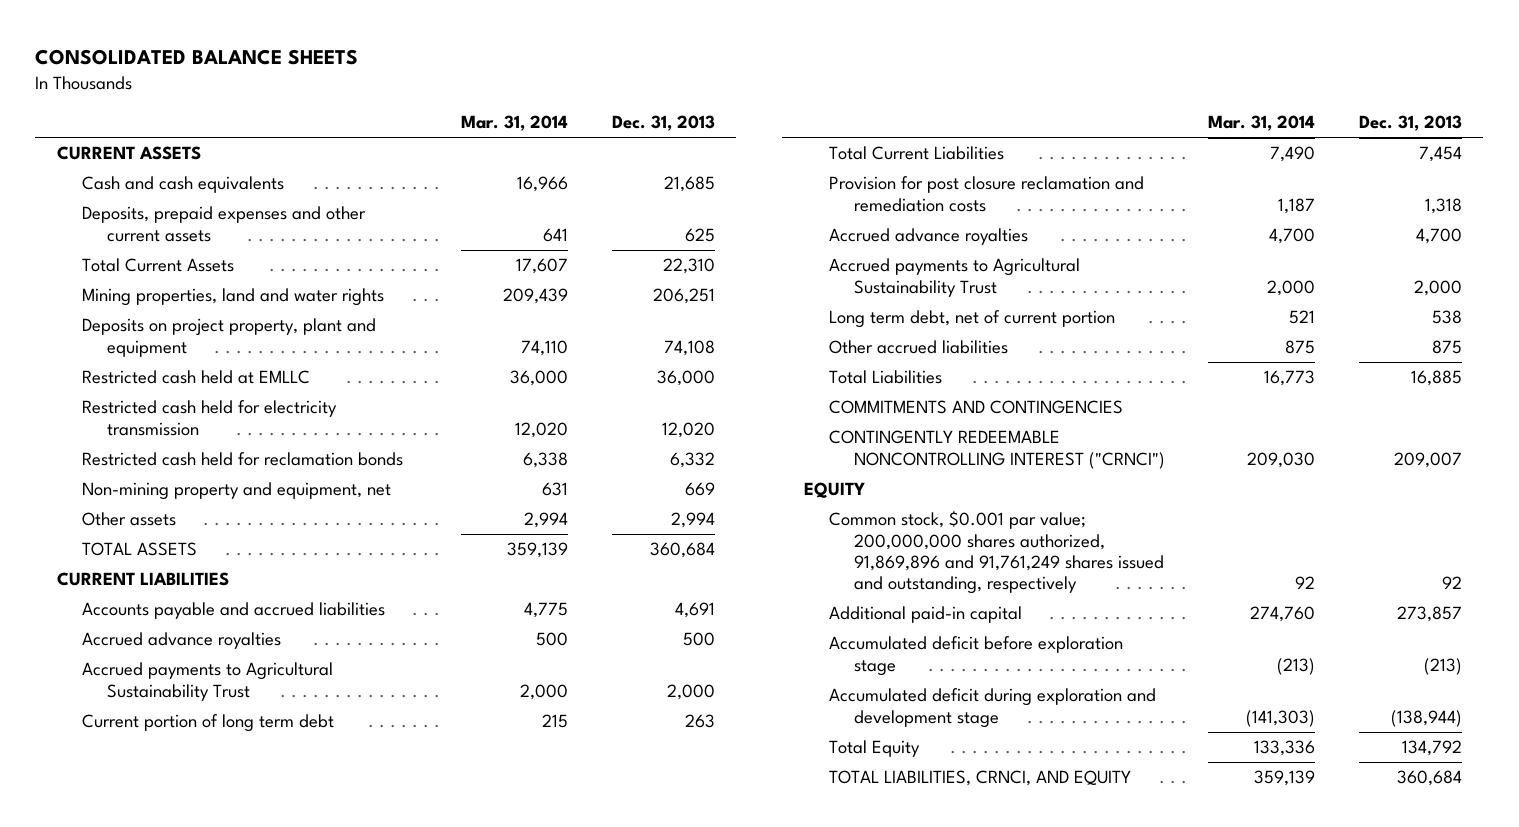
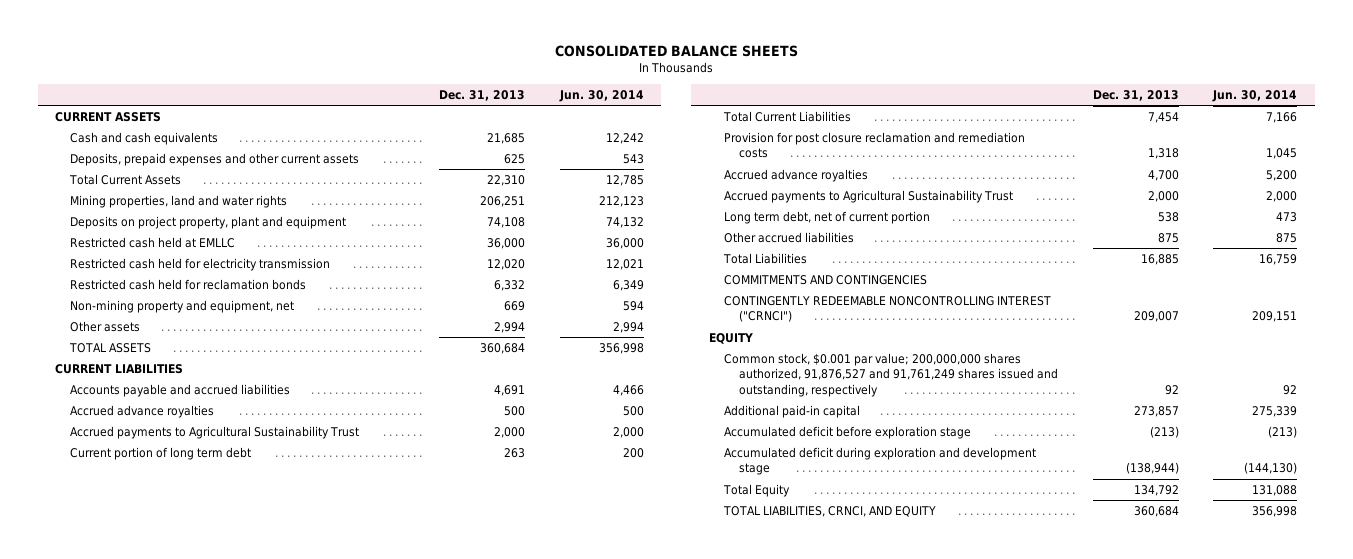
[461,115,569,132] Mar. 31, 2014 -> none
none -> [558,90,644,103] Jun. 30, 2014
[828,510,1164,595] Common stock, $0.001 par value; 200,000,000 shares authorized, 91,869,896 and 91,761,249 shares issued and outstanding, respectively -> [723,353,1058,397] Common stock, $0.001 par value; 200,000,000 shares authorized, 91,876,527 and 91,761,249 shares issued and outstanding, respectively

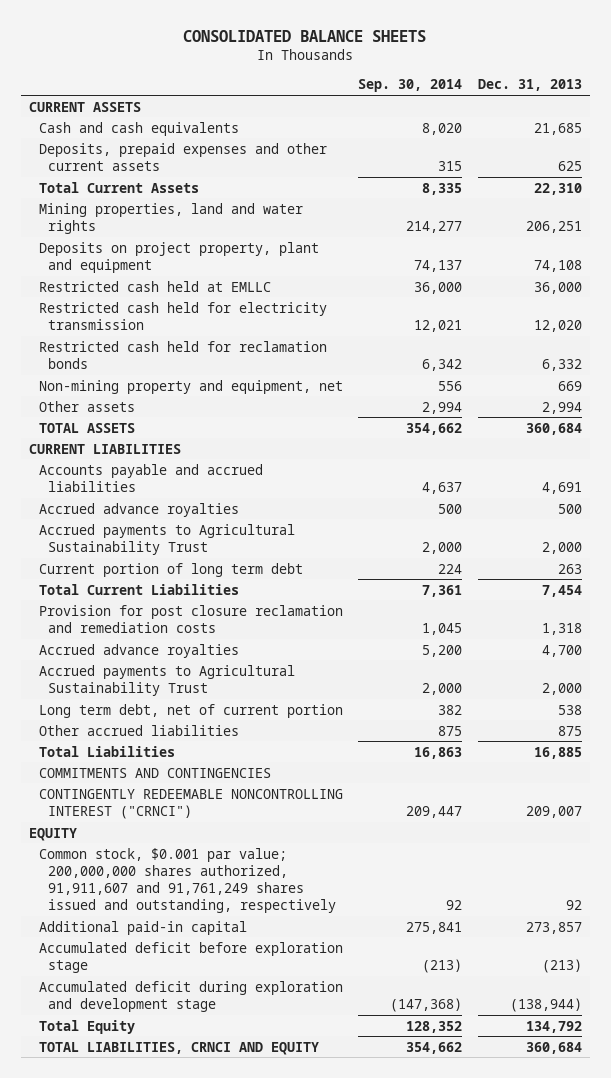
[558,90,644,103] Jun. 30, 2014 -> none
none -> [358,79,463,93] Sep. 30, 2014
[723,353,1058,397] Common stock, $0.001 par value; 200,000,000 shares authorized, 91,876,527 and 91,761,249 shares issued and outstanding, respectively -> [38,847,337,914] Common stock, $0.001 par value; 200,000,000 shares authorized, 91,911,607 and 91,761,249 shares issued and outstanding, respectively
[722,506,936,518] TOTAL LIABILITIES, CRNCI, AND EQUITY -> [38,1041,319,1055] TOTAL LIABILITIES, CRNCI AND EQUITY

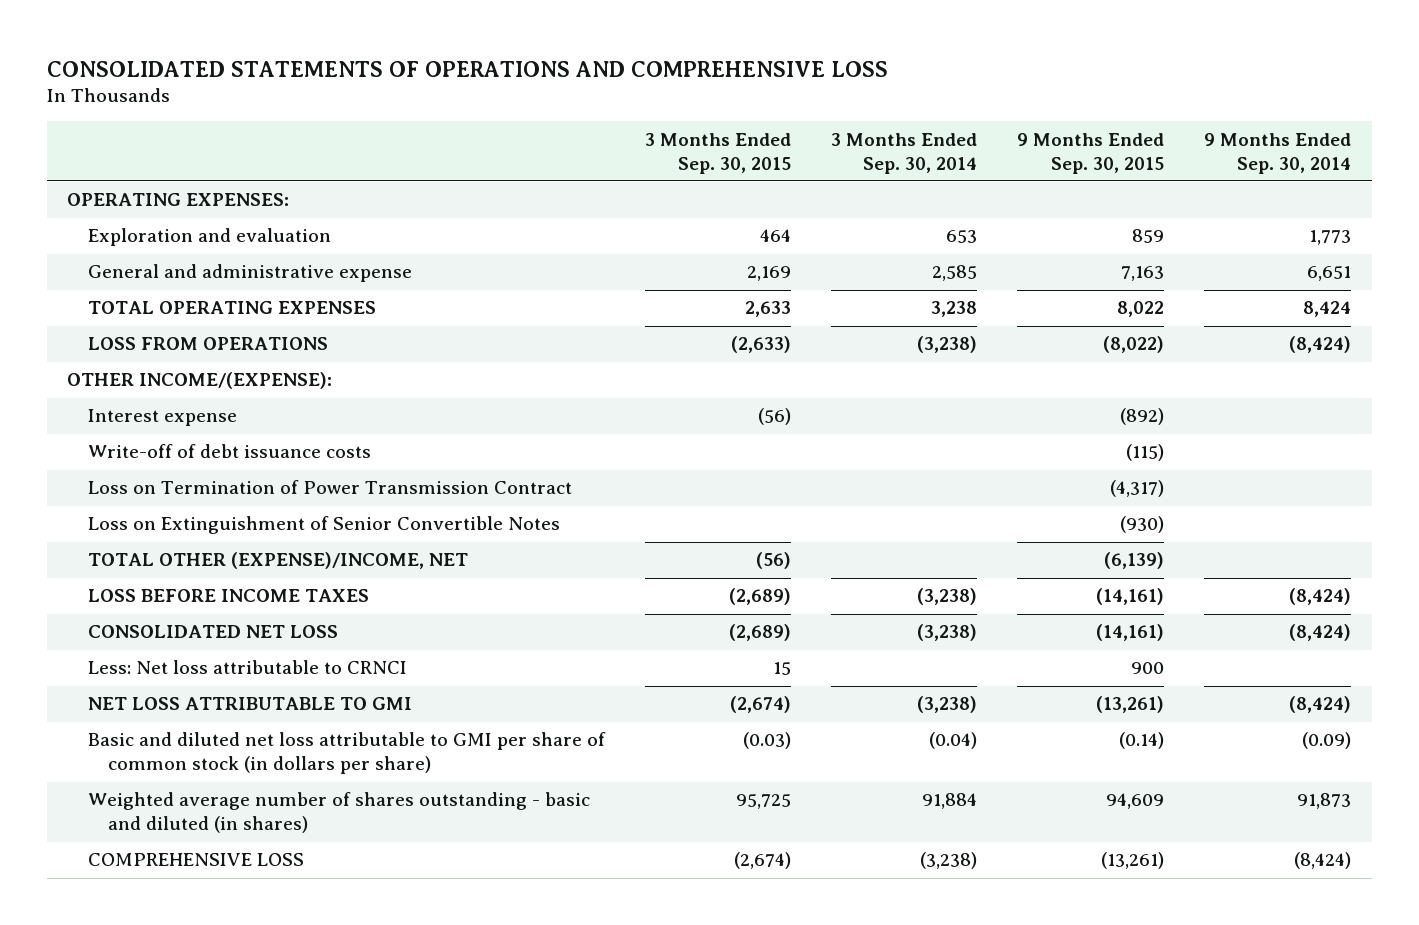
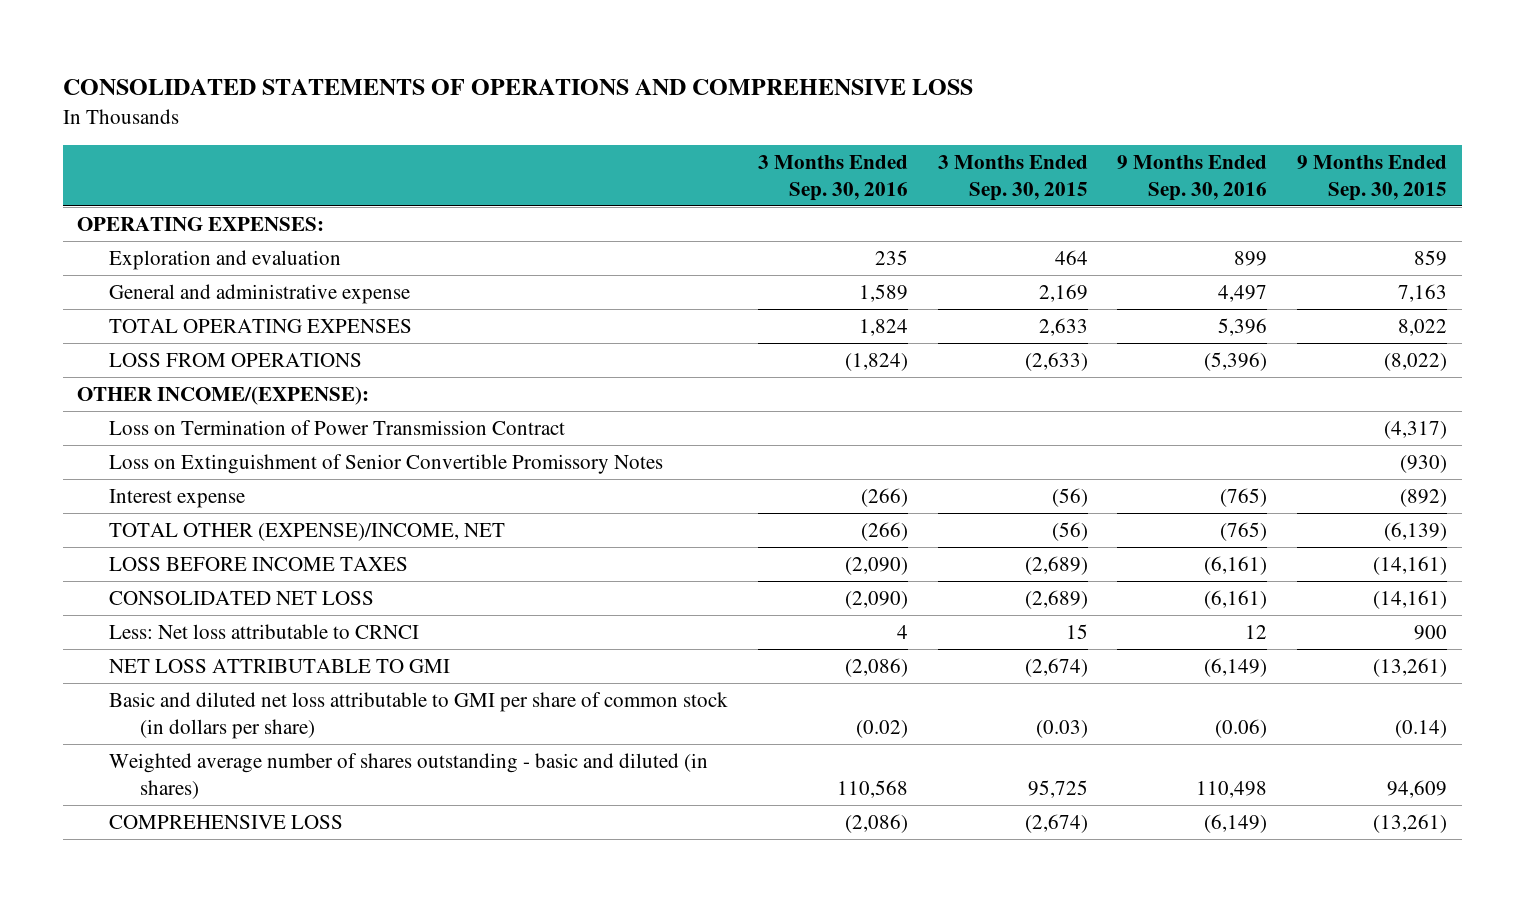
[831,132,978,174] 3 Months Ended Sep. 30, 2014 -> none
[1204,132,1352,174] 9 Months Ended Sep. 30, 2014 -> none
none -> [757,154,908,201] 3 Months Ended Sep. 30, 2016
none -> [1117,154,1268,201] 9 Months Ended Sep. 30, 2016
[87,444,371,459] Write-off of debt issuance costs -> none
[87,516,560,535] Loss on Extinguishment of Senior Convertible Notes -> [108,454,663,475] Loss on Extinguishment of Senior Convertible Promissory Notes
[87,409,237,427] Interest expense -> [108,489,245,509] Interest expense

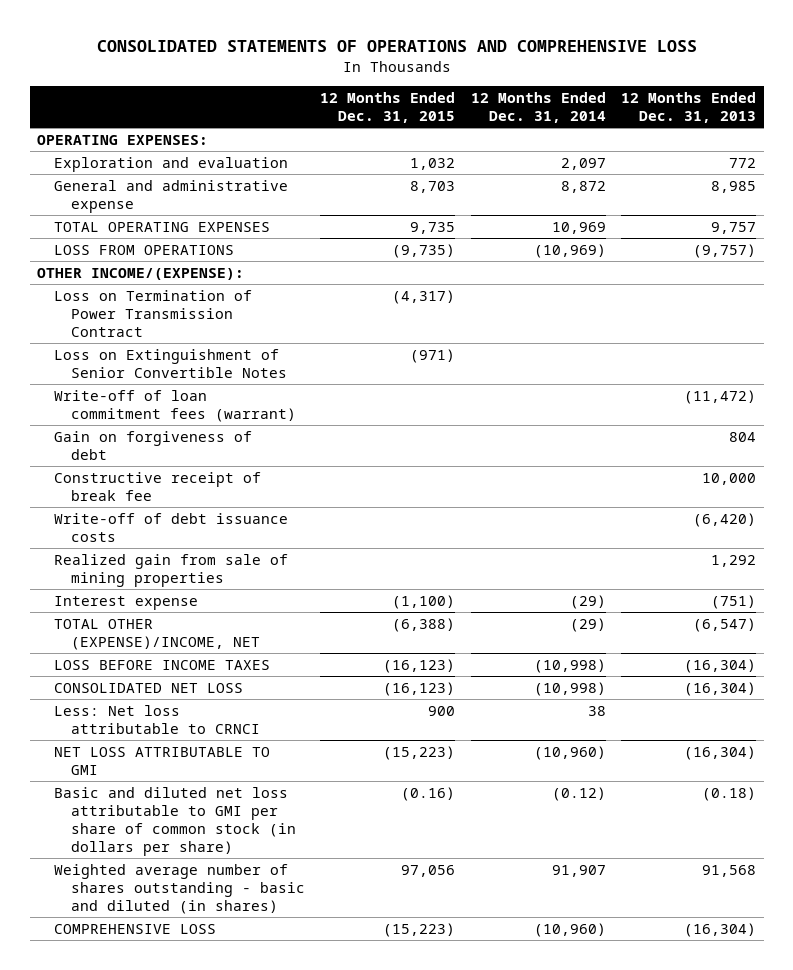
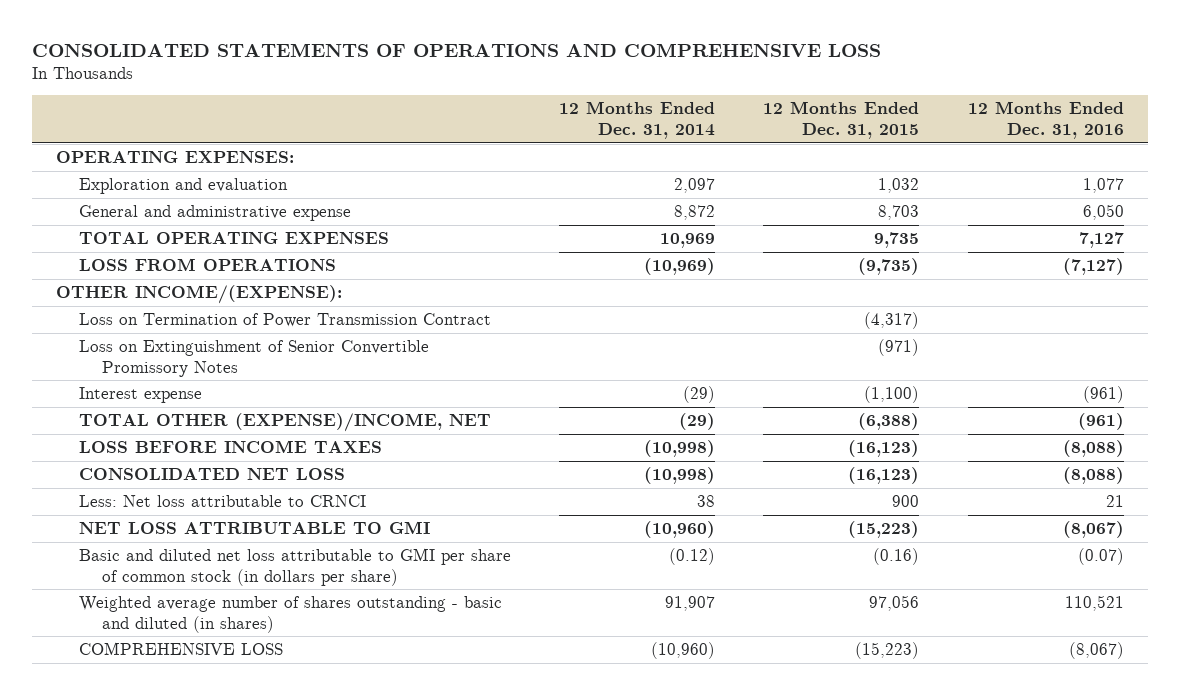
[621,91,757,124] 12 Months Ended Dec. 31, 2013 -> none
none -> [967,101,1124,139] 12 Months Ended Dec. 31, 2016
[53,389,296,422] Write-off of loan commitment fees (warrant) -> none
[53,430,252,460] Gain on forgiveness of debt -> none
[53,471,261,501] Constructive receipt of break fee -> none
[53,512,288,542] Write-off of debt issuance costs -> none
[53,553,288,587] Realized gain from sale of mining properties -> none
[53,348,287,378] Loss on Extinguishment of Senior Convertible Notes -> [78,340,429,377] Loss on Extinguishment of Senior Convertible Promissory Notes

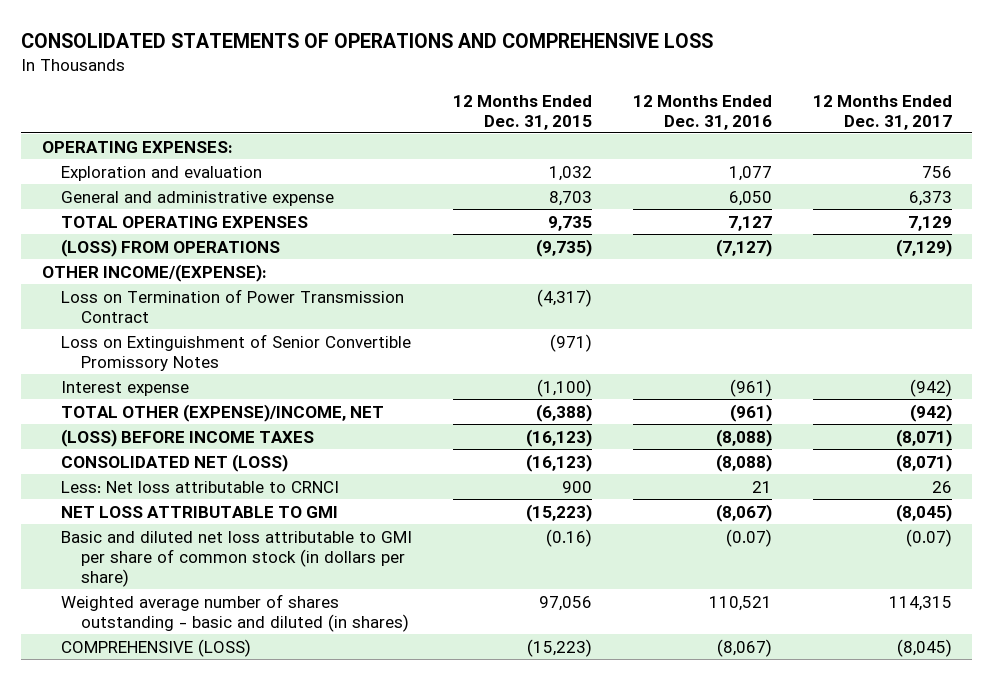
[558,101,715,139] 12 Months Ended Dec. 31, 2014 -> none
none -> [813,94,953,130] 12 Months Ended Dec. 31, 2017
[78,258,336,272] LOSS FROM OPERATIONS -> [61,238,281,257] (LOSS) FROM OPERATIONS
[78,440,382,454] LOSS BEFORE INCOME TAXES -> [61,428,315,447] (LOSS) BEFORE INCOME TAXES
[78,468,345,481] CONSOLIDATED NET LOSS -> [61,453,289,472] CONSOLIDATED NET (LOSS)
[78,642,283,656] COMPREHENSIVE LOSS -> [61,638,252,657] COMPREHENSIVE (LOSS)

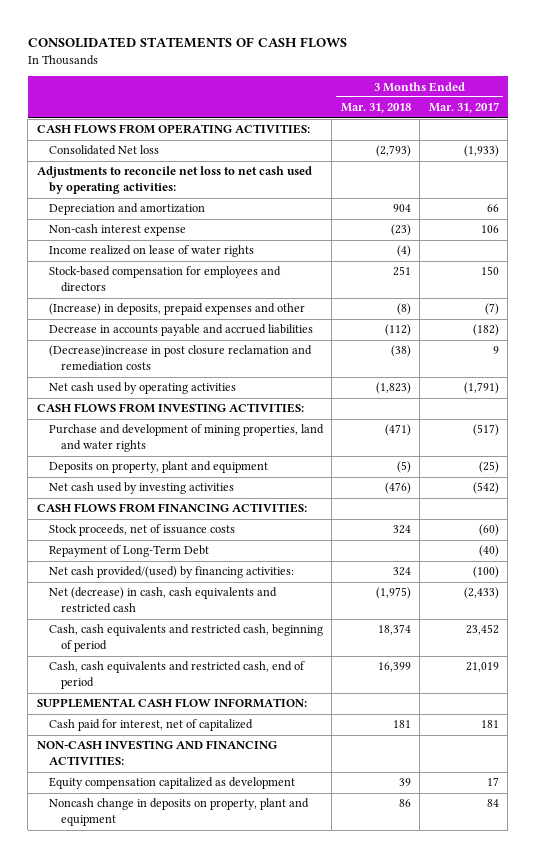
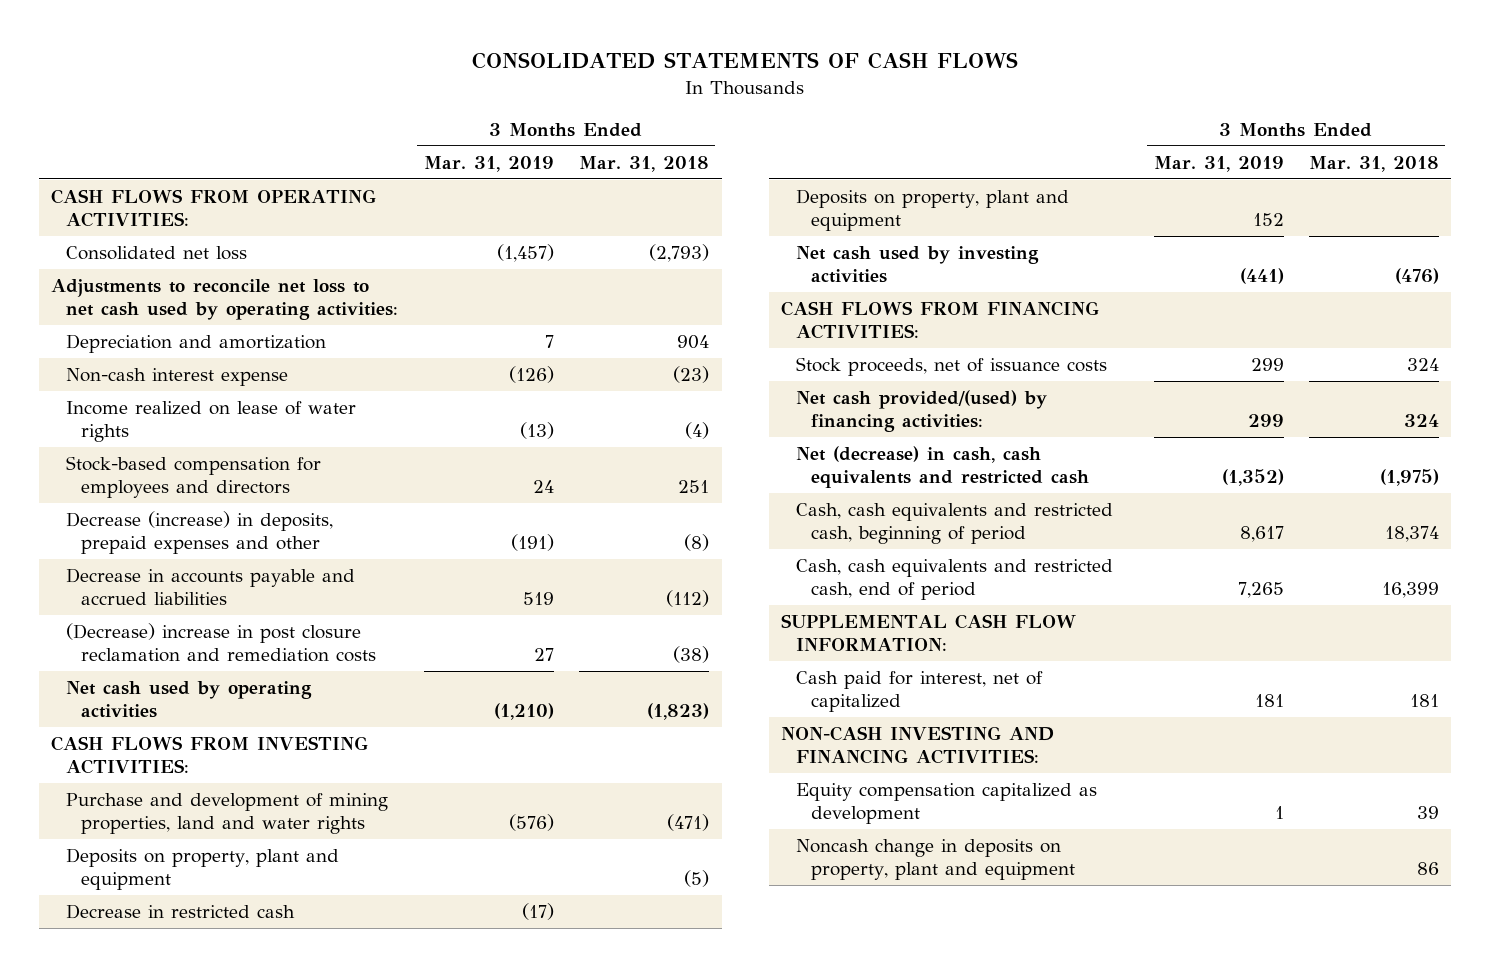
[428,102,499,114] Mar. 31, 2017 -> none
none -> [423,155,554,172] Mar. 31, 2019
[48,145,159,156] Consolidated Net loss -> [66,246,248,261] Consolidated net loss
[48,303,305,316] (Increase) in deposits, prepaid expenses and other -> [66,511,334,554] Decrease (increase) in deposits, prepaid expenses and other
[48,345,312,372] (Decrease)increase in post closure reclamation and remediation costs -> [66,623,376,662] (Decrease) increase in post closure reclamation and remediation costs
none -> [66,904,296,920] Decrease in restricted cash
none -> [796,189,1070,231] Deposits on property, plant and equipment
[48,545,209,558] Repayment of Long-Term Debt -> none

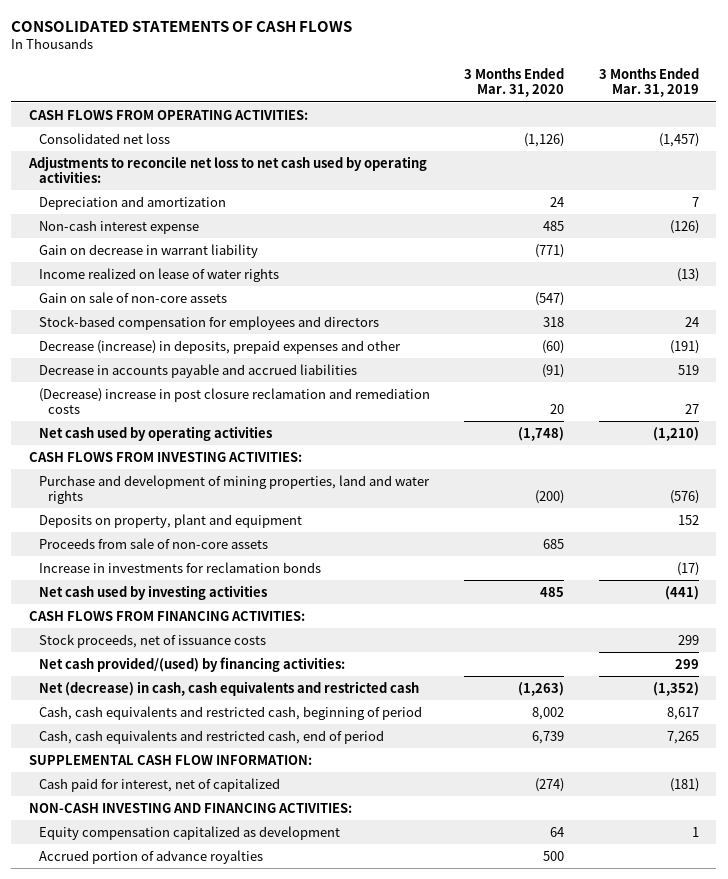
[578,155,709,172] Mar. 31, 2018 -> none
none -> [464,68,565,98] 3 Months Ended Mar. 31, 2020
none -> [38,243,258,258] Gain on decrease in warrant liability
none -> [38,291,227,303] Gain on sale of non-core assets
[66,848,340,890] Deposits on property, plant and equipment -> none
[66,904,296,920] Decrease in restricted cash -> none
none -> [38,537,268,549] Proceeds from sale of non-core assets
none -> [38,561,321,573] Increase in investments for reclamation bonds
[1254,693,1284,707] 181 -> [670,777,700,792] (181)
[796,839,1075,880] Noncash change in deposits on property, plant and equipment -> none
none -> [38,849,263,864] Accrued portion of advance royalties

